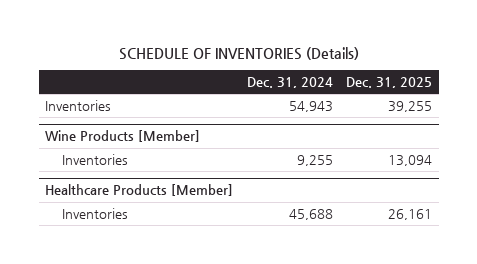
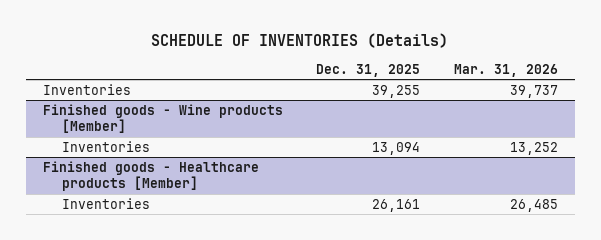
[246,77,333,89] Dec. 31, 2024 -> none
none -> [453,63,558,77] Mar. 31, 2026
[45,130,201,143] Wine Products [Member] -> [42,103,283,134] Finished goods - Wine products [Member]
[45,184,234,197] Healthcare Products [Member] -> [42,160,259,192] Finished goods - Healthcare products [Member]

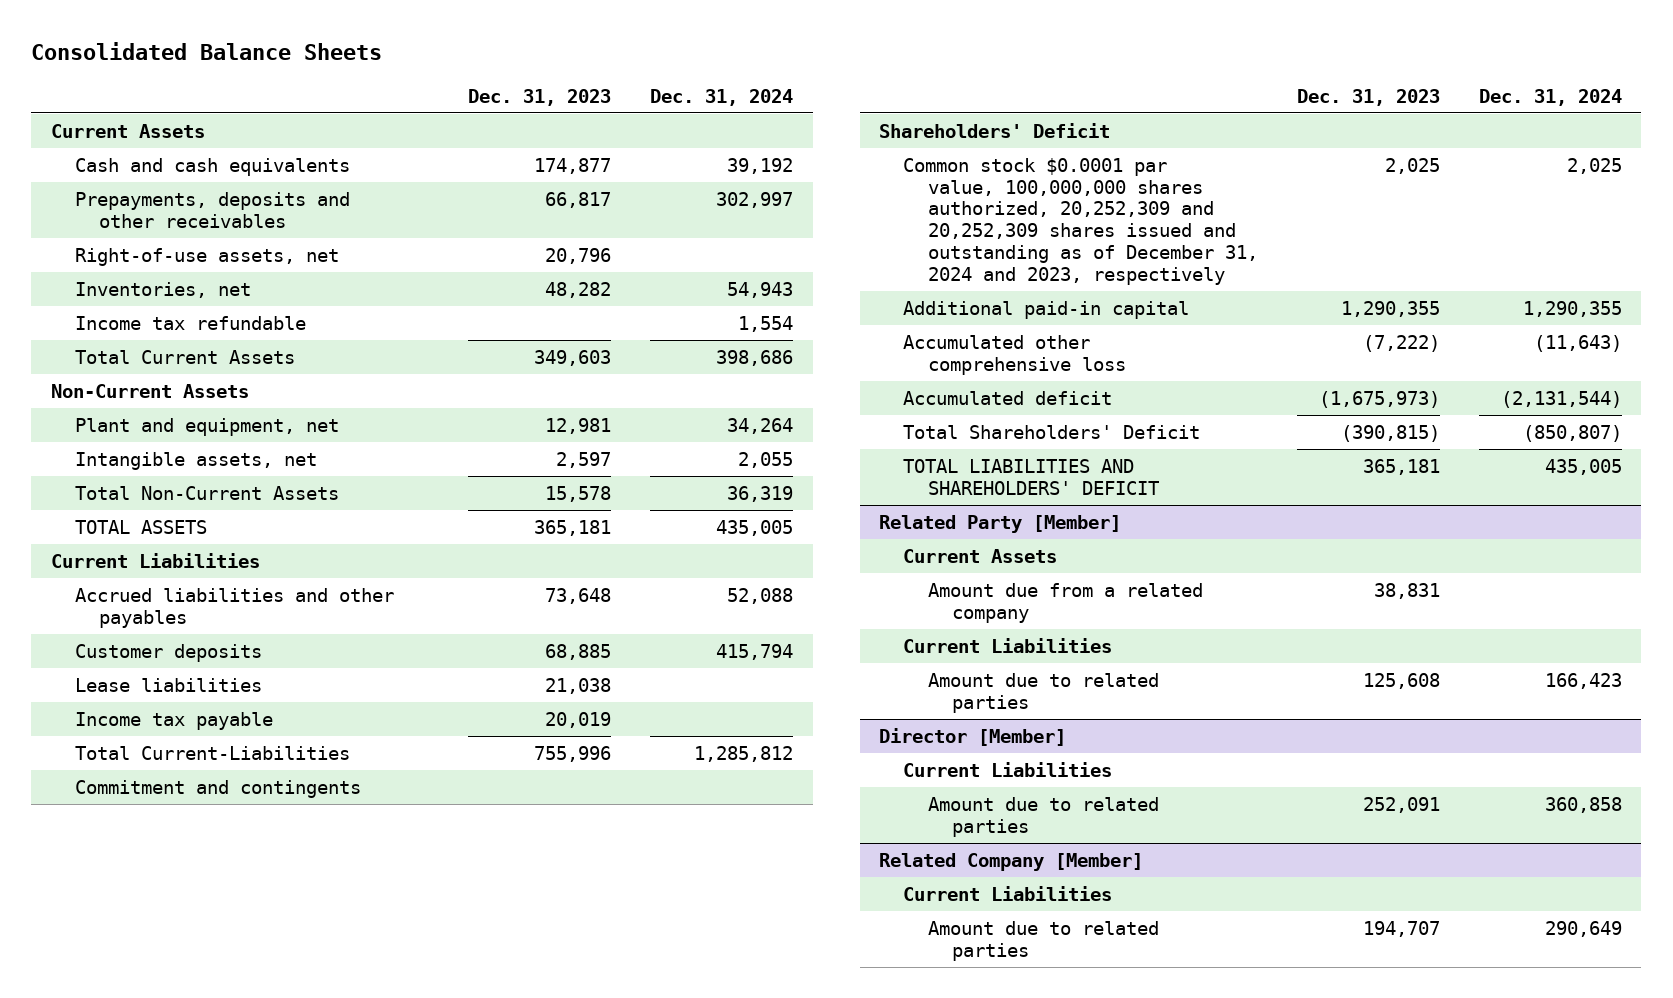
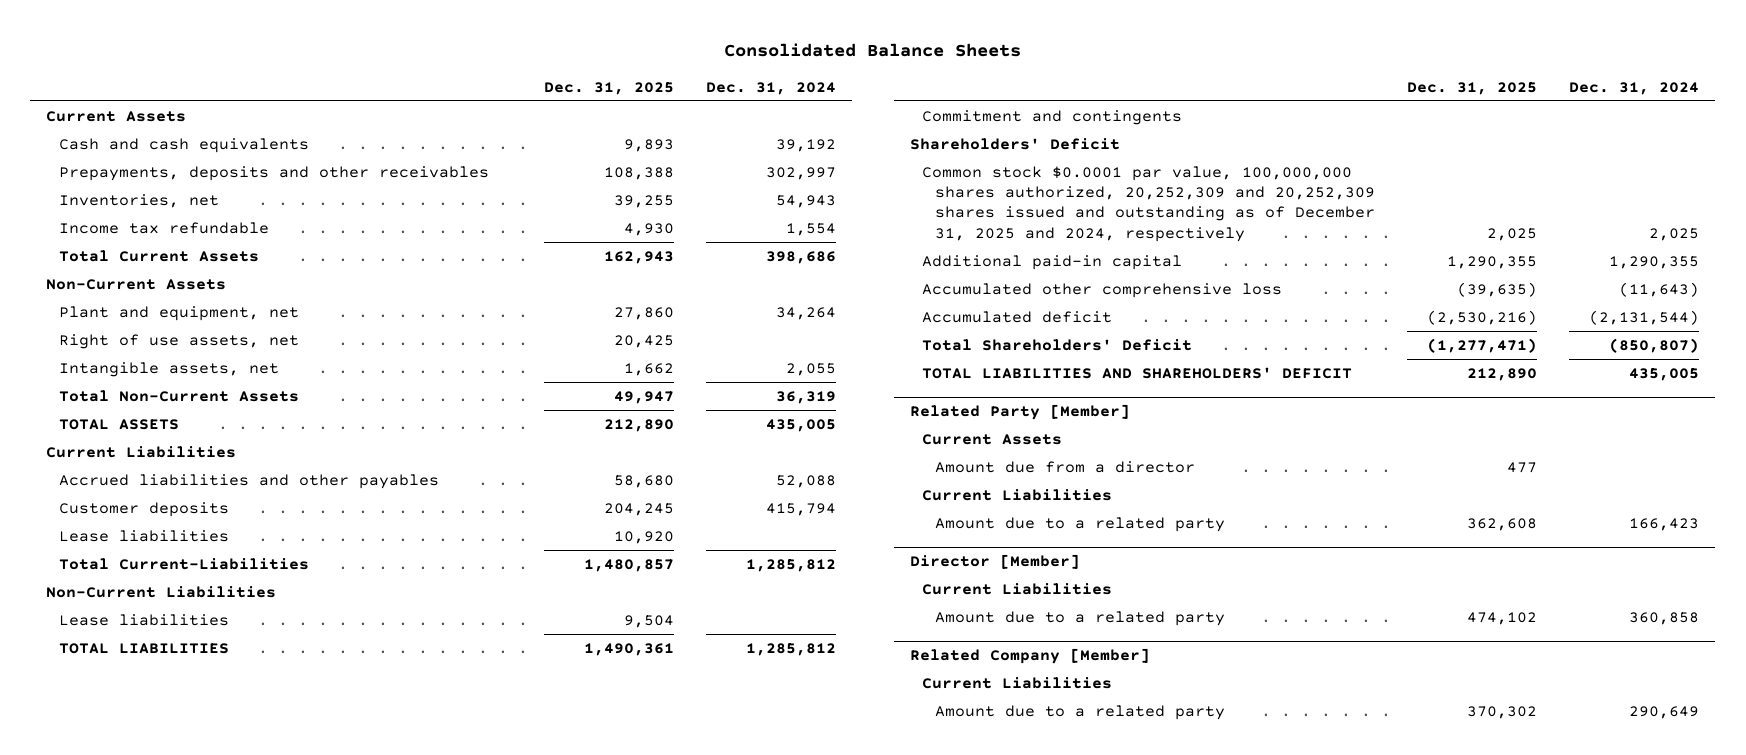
[468,88,612,106] Dec. 31, 2023 -> none
none -> [543,81,674,95] Dec. 31, 2025
[74,247,339,266] Right-of-use assets, net -> none
none -> [59,333,300,349] Right of use assets, net
[74,711,273,730] Income tax payable -> none
none -> [46,585,277,598] Non-Current Liabilities
none -> [59,613,230,626] Lease liabilities
none -> [59,642,230,654] TOTAL LIABILITIES
[903,157,1258,285] Common stock $0.0001 par value, 100,000,000 shares authorized, 20,252,309 and 20,252,309 shares issued and outstanding as of December 31, 2024 and 2023, respectively -> [922,165,1376,242] Common stock $0.0001 par value, 100,000,000 shares authorized, 20,252,309 and 20,252,309 shares issued and outstanding as of December 31, 2025 and 2024, respectively
[927,582,1203,623] Amount due from a related company -> [935,460,1196,473] Amount due from a director
[927,672,1159,713] Amount due to related parties -> [935,516,1226,532] Amount due to a related party
[927,796,1159,837] Amount due to related parties -> [935,610,1226,626] Amount due to a related party
[927,920,1159,961] Amount due to related parties -> [935,704,1226,720] Amount due to a related party

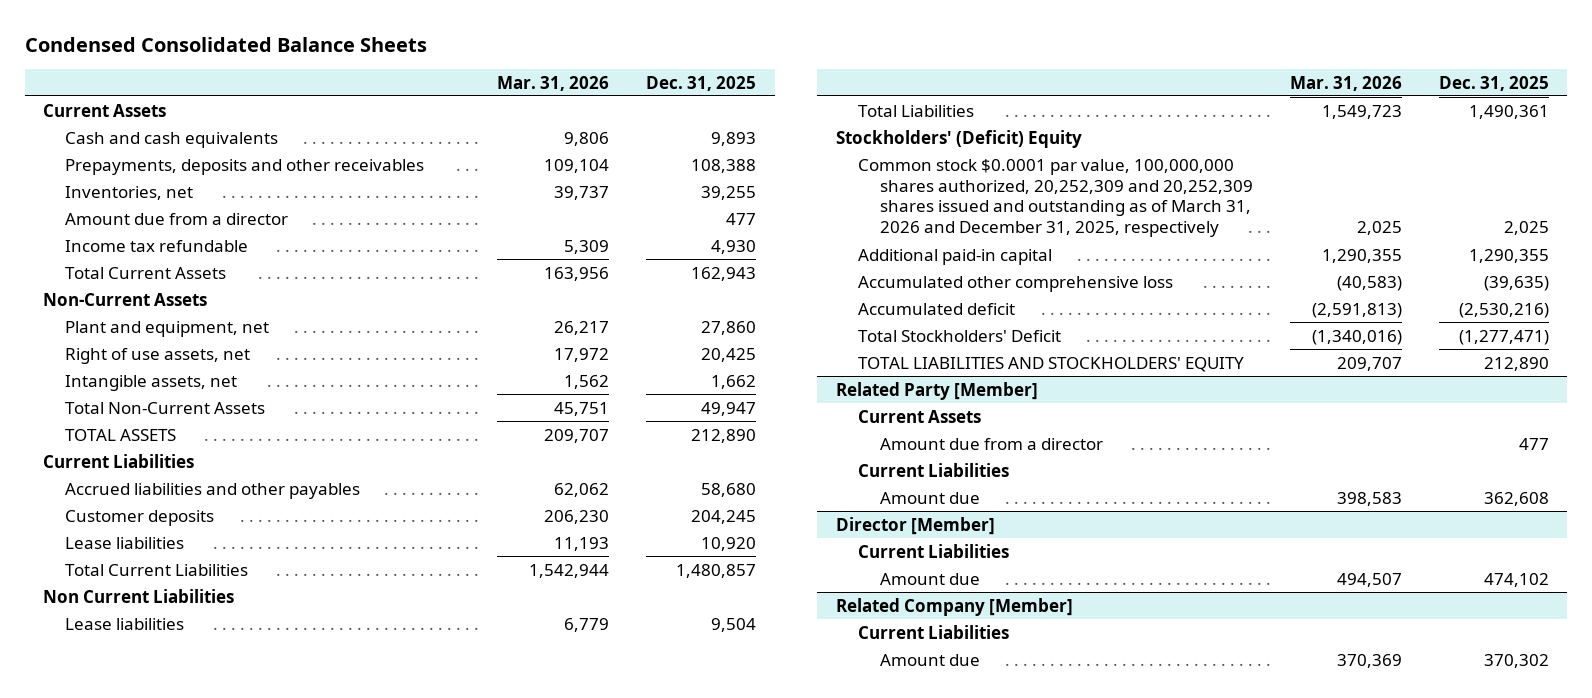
[723,43,1021,58] Consolidated Balance Sheets -> [24,36,427,52] Condensed Consolidated Balance Sheets
[705,81,836,95] Dec. 31, 2024 -> none
none -> [497,75,610,91] Mar. 31, 2026
none -> [65,212,289,225] Amount due from a director
[59,557,310,570] Total Current-Liabilities -> [65,563,249,576] Total Current Liabilities
[46,585,277,598] Non-Current Liabilities -> [43,588,235,603] Non Current Liabilities
[922,109,1183,125] Commitment and contingents -> none
[59,642,230,654] TOTAL LIABILITIES -> [857,104,974,117] Total Liabilities
[909,137,1120,150] Shareholders' Deficit -> [835,129,1082,148] Stockholders' (Deficit) Equity
[922,165,1376,242] Common stock $0.0001 par value, 100,000,000 shares authorized, 20,252,309 and 20,252,309 shares issued and outstanding as of December 31, 2025 and 2024, respectively -> [857,158,1253,238] Common stock $0.0001 par value, 100,000,000 shares authorized, 20,252,309 and 20,252,309 shares issued and outstanding as of March 31, 2026 and December 31, 2025, respectively
[922,338,1193,351] Total Shareholders' Deficit -> [857,329,1061,342] Total Stockholders' Deficit
[922,366,1353,379] TOTAL LIABILITIES AND SHAREHOLDERS' DEFICIT -> [857,356,1244,372] TOTAL LIABILITIES AND STOCKHOLDERS' EQUITY
[935,516,1226,532] Amount due to a related party -> [879,491,980,504] Amount due
[935,610,1226,626] Amount due to a related party -> [879,572,980,585] Amount due
[935,704,1226,720] Amount due to a related party -> [879,653,980,666] Amount due

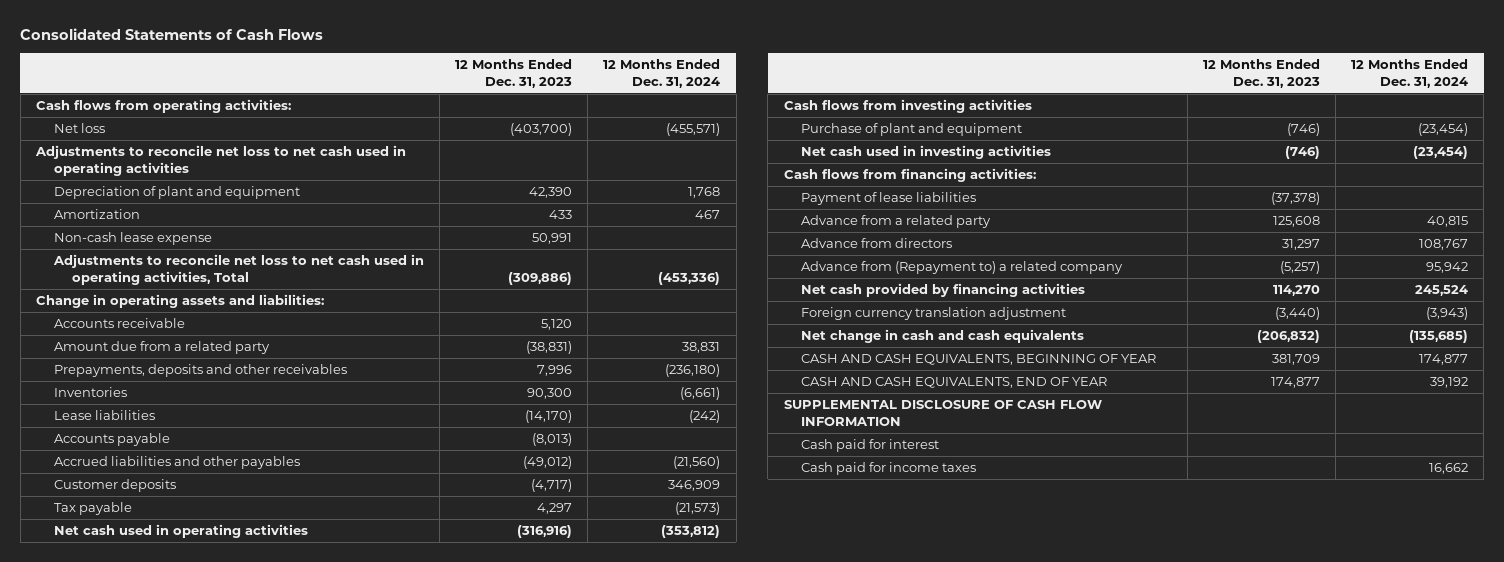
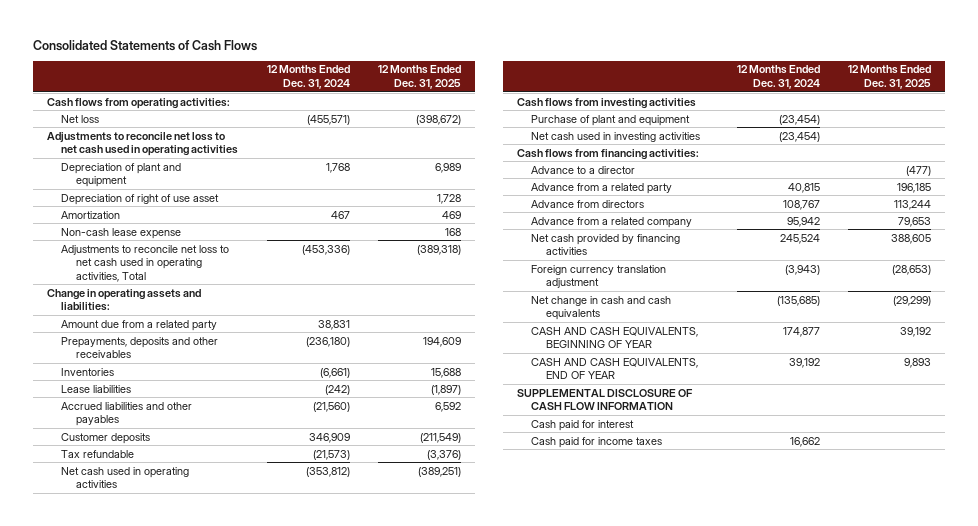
[455,59,573,88] 12 Months Ended Dec. 31, 2023 -> none
none -> [377,65,461,90] 12 Months Ended Dec. 31, 2025
none -> [61,193,220,205] Depreciation of right of use asset
[53,318,185,329] Accounts receivable -> none
[53,433,170,447] Accounts payable -> none
[53,502,132,516] Tax payable -> [61,449,135,458] Tax refundable
[801,192,977,206] Payment of lease liabilities -> none
none -> [531,165,636,174] Advance to a director
[801,261,1124,275] Advance from (Repayment to) a related company -> [531,216,693,228] Advance from a related company

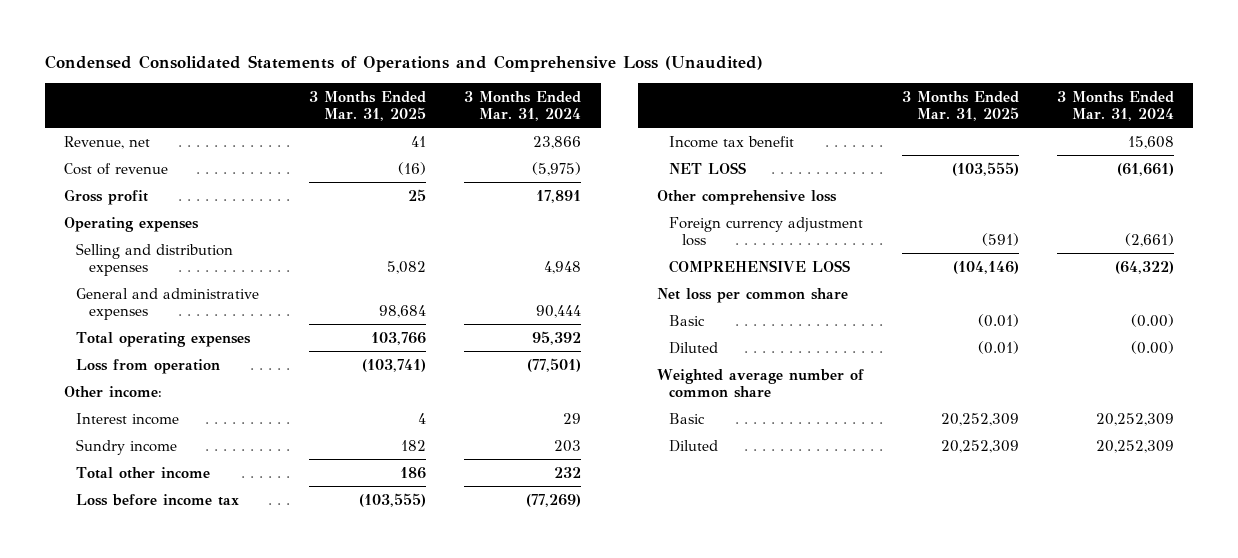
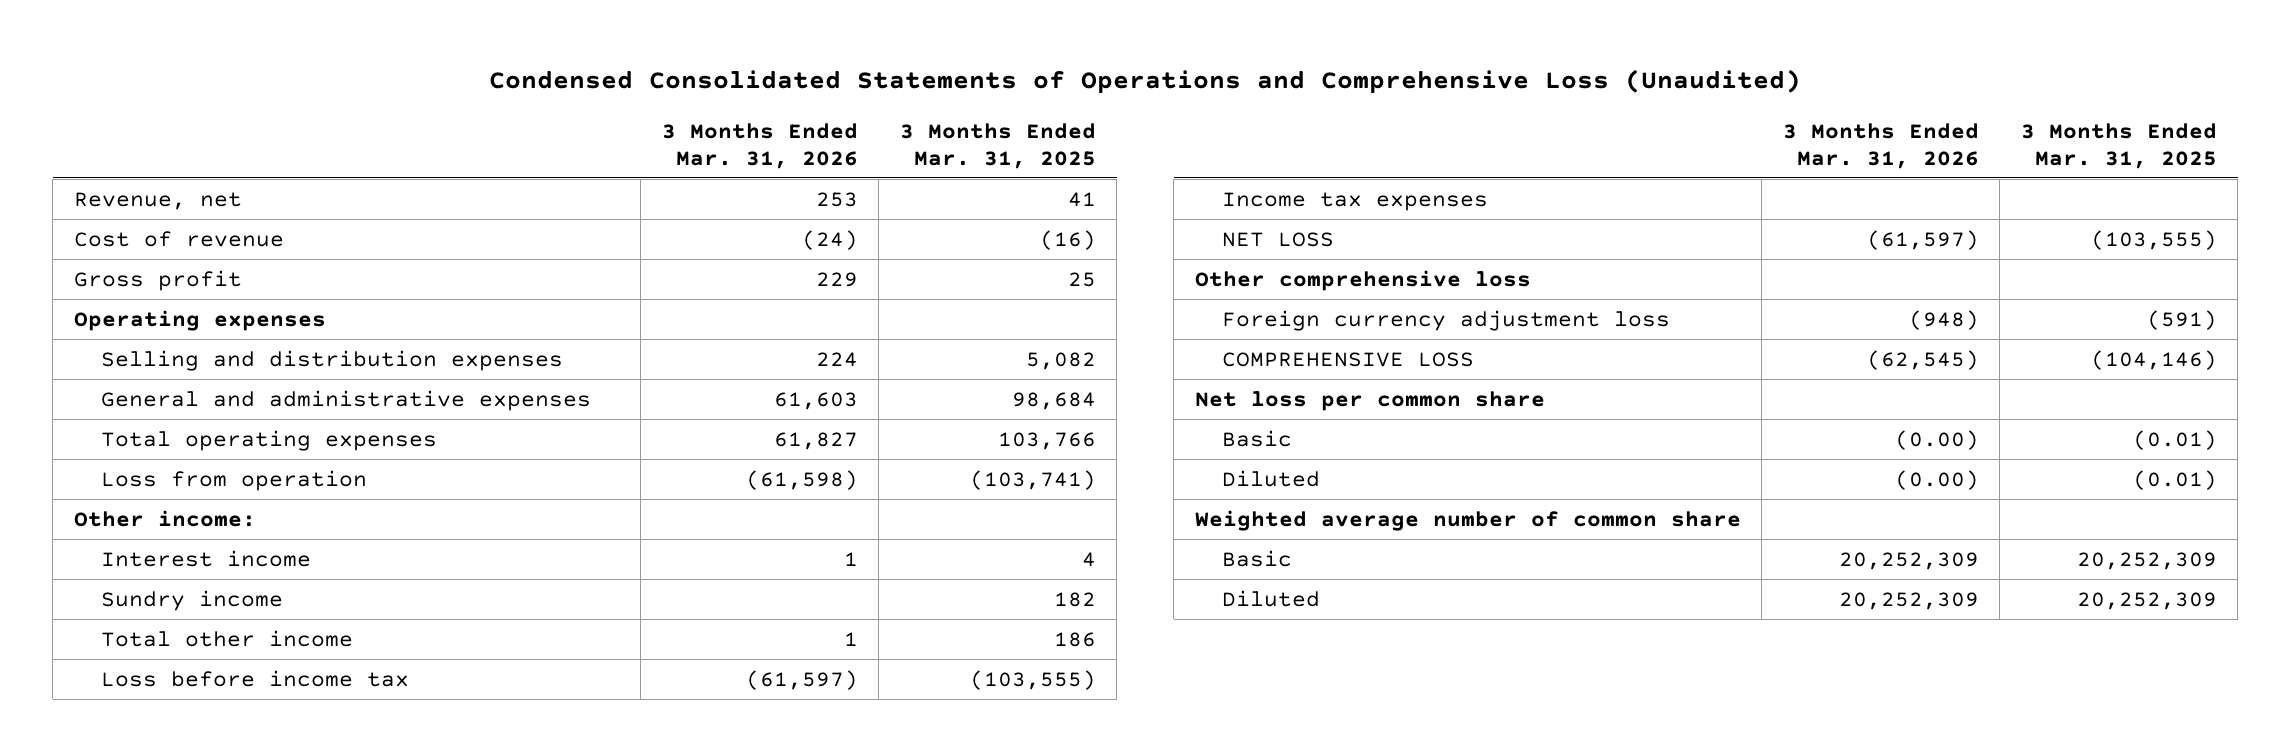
[464,90,582,122] 3 Months Ended Mar. 31, 2024 -> none
none -> [661,122,858,169] 3 Months Ended Mar. 31, 2026
[669,135,795,148] Income tax benefit -> [1222,191,1489,211] Income tax expenses

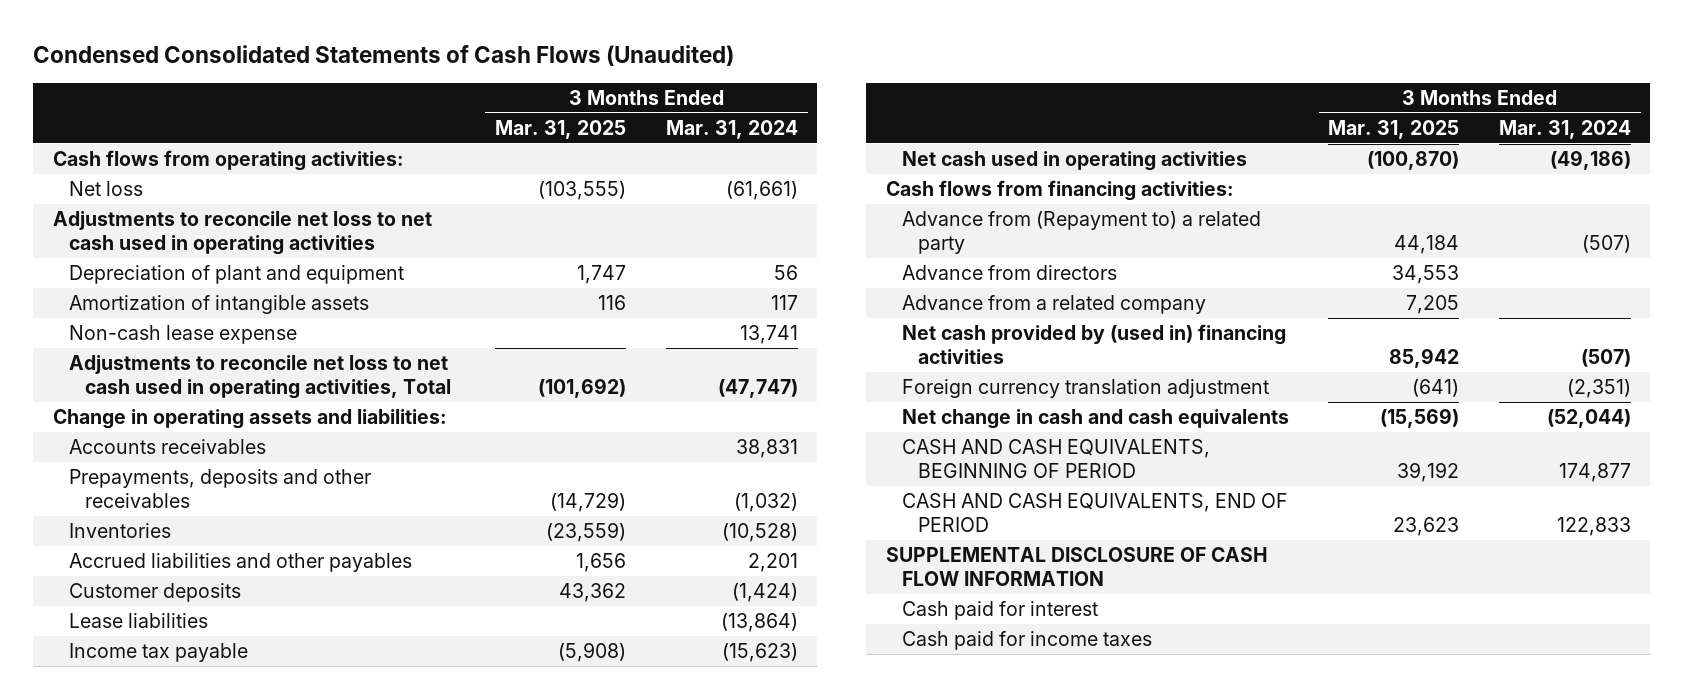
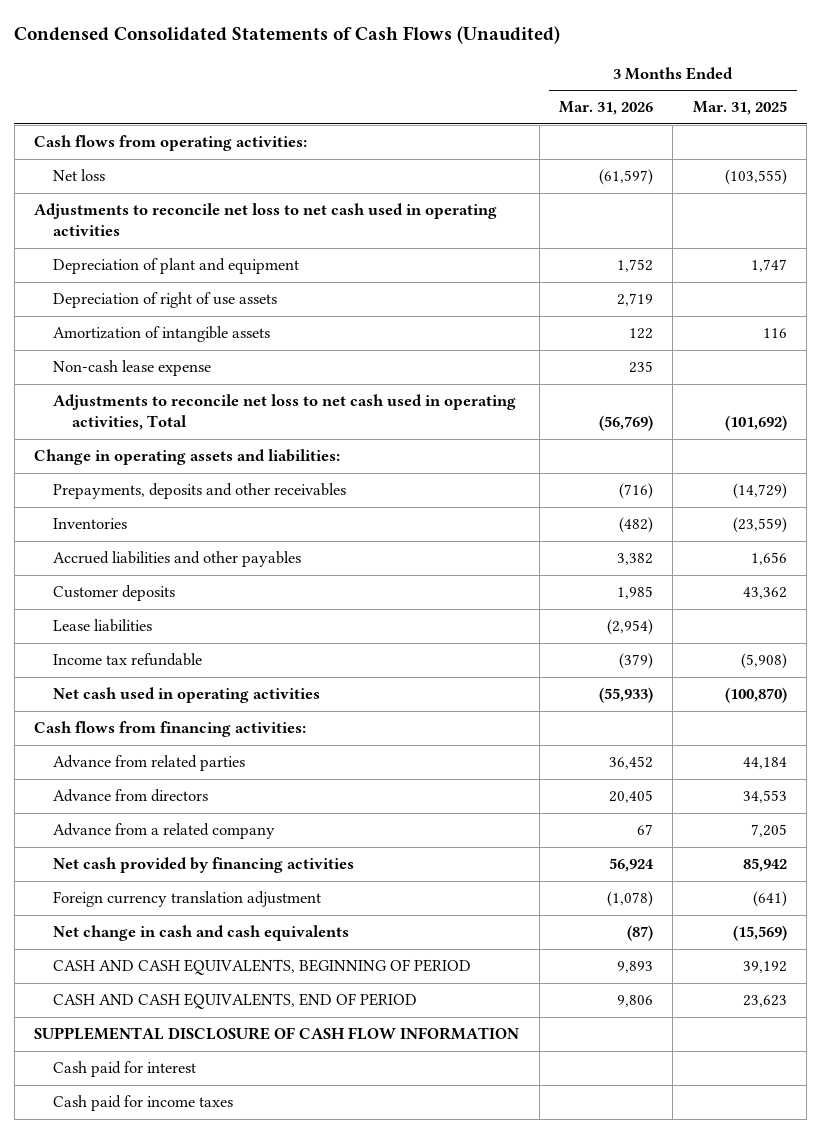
[665,119,798,139] Mar. 31, 2024 -> none
none -> [558,101,653,116] Mar. 31, 2026
none -> [53,292,278,309] Depreciation of right of use assets
[68,439,266,455] Accounts receivables -> none
[68,643,248,663] Income tax payable -> [53,653,203,667] Income tax refundable
[901,211,1261,255] Advance from (Repayment to) a related party -> [53,755,246,772] Advance from related parties
[901,324,1286,365] Net cash provided by (used in) financing activities -> [53,857,355,874] Net cash provided by financing activities

